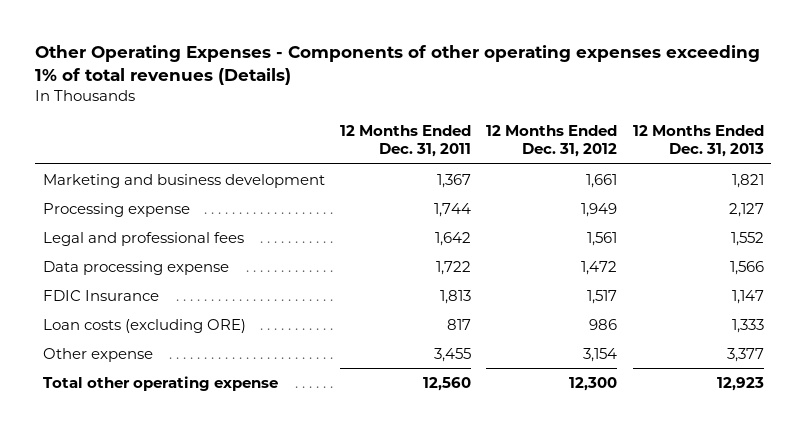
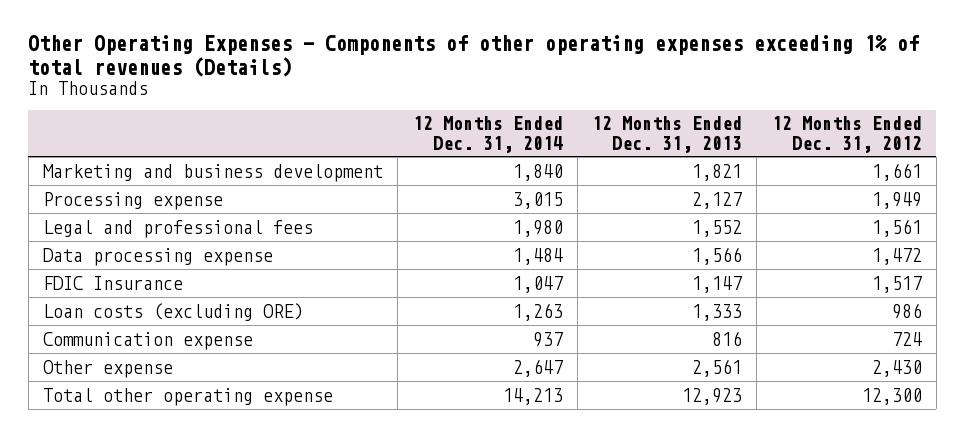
[340,124,472,158] 12 Months Ended Dec. 31, 2011 -> none
none -> [412,116,563,153] 12 Months Ended Dec. 31, 2014
none -> [42,331,253,350] Communication expense
[583,347,618,362] 3,154 -> [871,359,922,377] 2,430
[726,347,764,362] 3,377 -> [692,358,743,377] 2,561

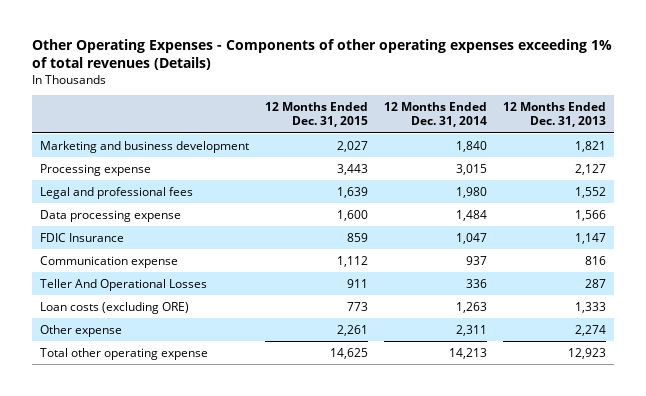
[771,116,922,153] 12 Months Ended Dec. 31, 2012 -> none
none -> [265,102,369,128] 12 Months Ended Dec. 31, 2015
none -> [40,278,208,291] Teller And Operational Losses
[42,302,303,321] Loan costs (excluding ORE) -> [40,301,190,314] Loan costs (excluding ORE)
[512,358,563,377] 2,647 -> [456,324,488,336] 2,311
[692,358,743,377] 2,561 -> [575,324,607,336] 2,274

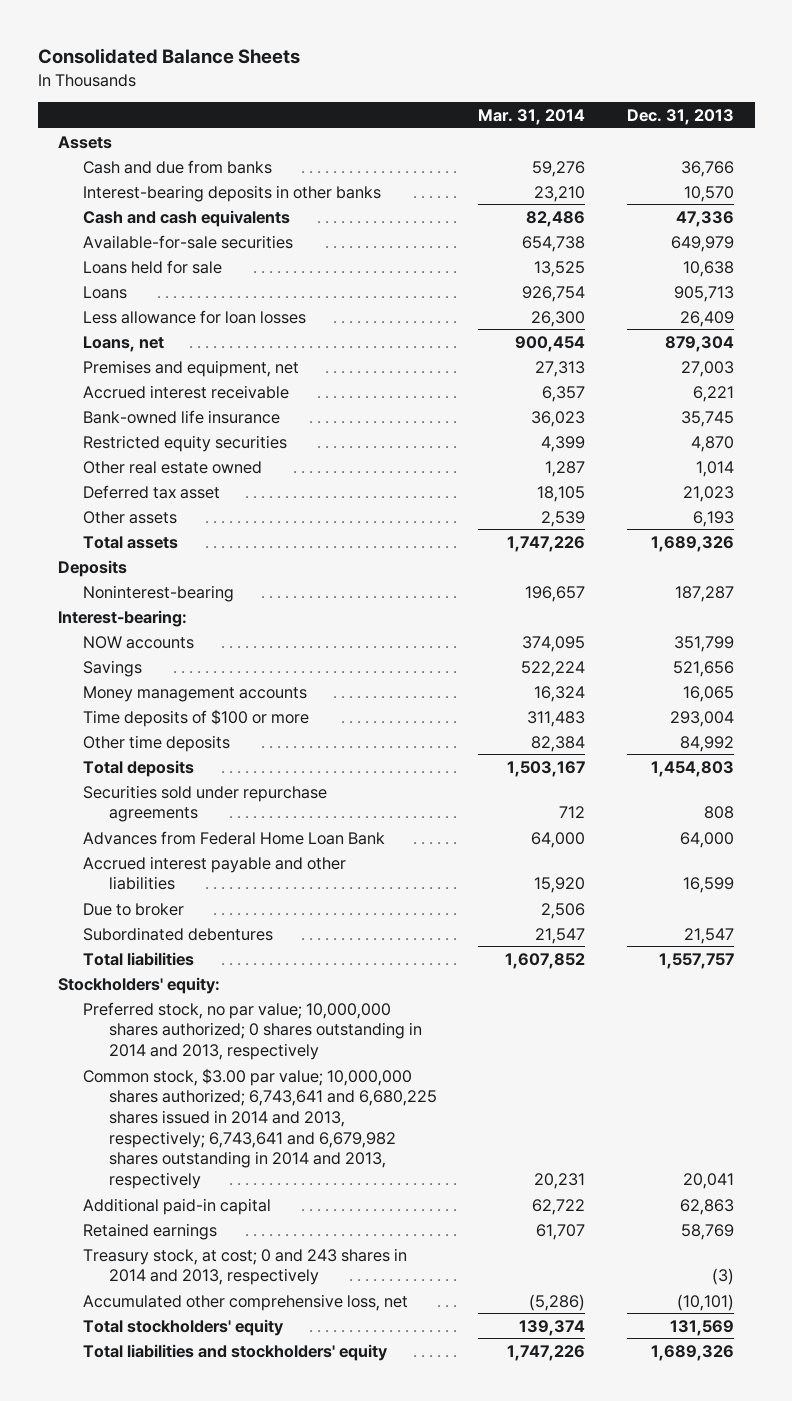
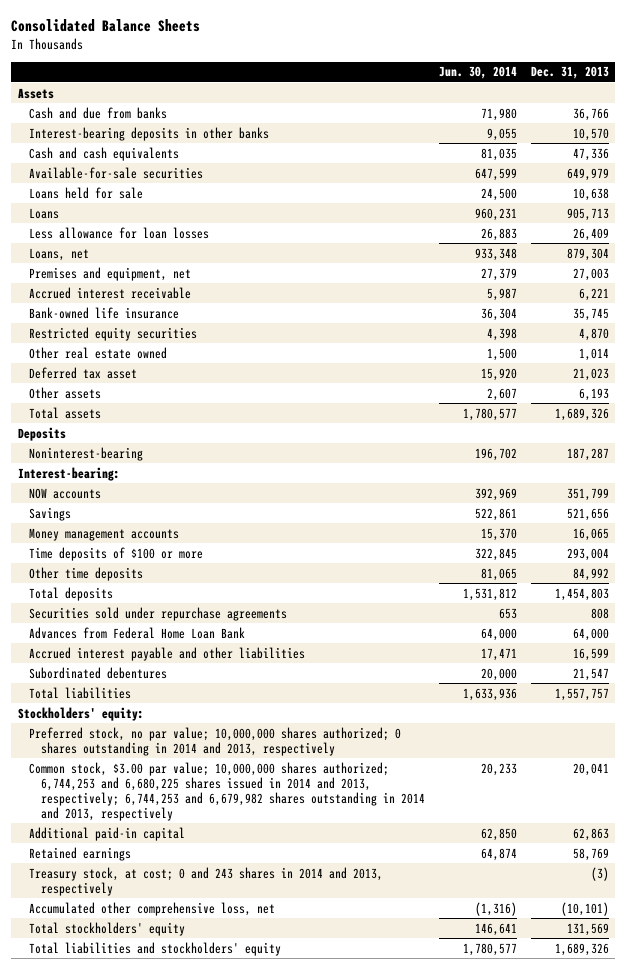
[478,109,586,126] Mar. 31, 2014 -> none
none -> [438,66,517,80] Jun. 30, 2014
[83,902,185,916] Due to broker -> none
[83,1067,437,1189] Common stock, $3.00 par value; 10,000,000 shares authorized; 6,743,641 and 6,680,225 shares issued in 2014 and 2013, respectively; 6,743,641 and 6,679,982 shares outstanding in 2014 and 2013, respectively -> [29,761,426,821] Common stock, $3.00 par value; 10,000,000 shares authorized; 6,744,253 and 6,680,225 shares issued in 2014 and 2013, respectively; 6,744,253 and 6,679,982 shares outstanding in 2014 and 2013, respectively

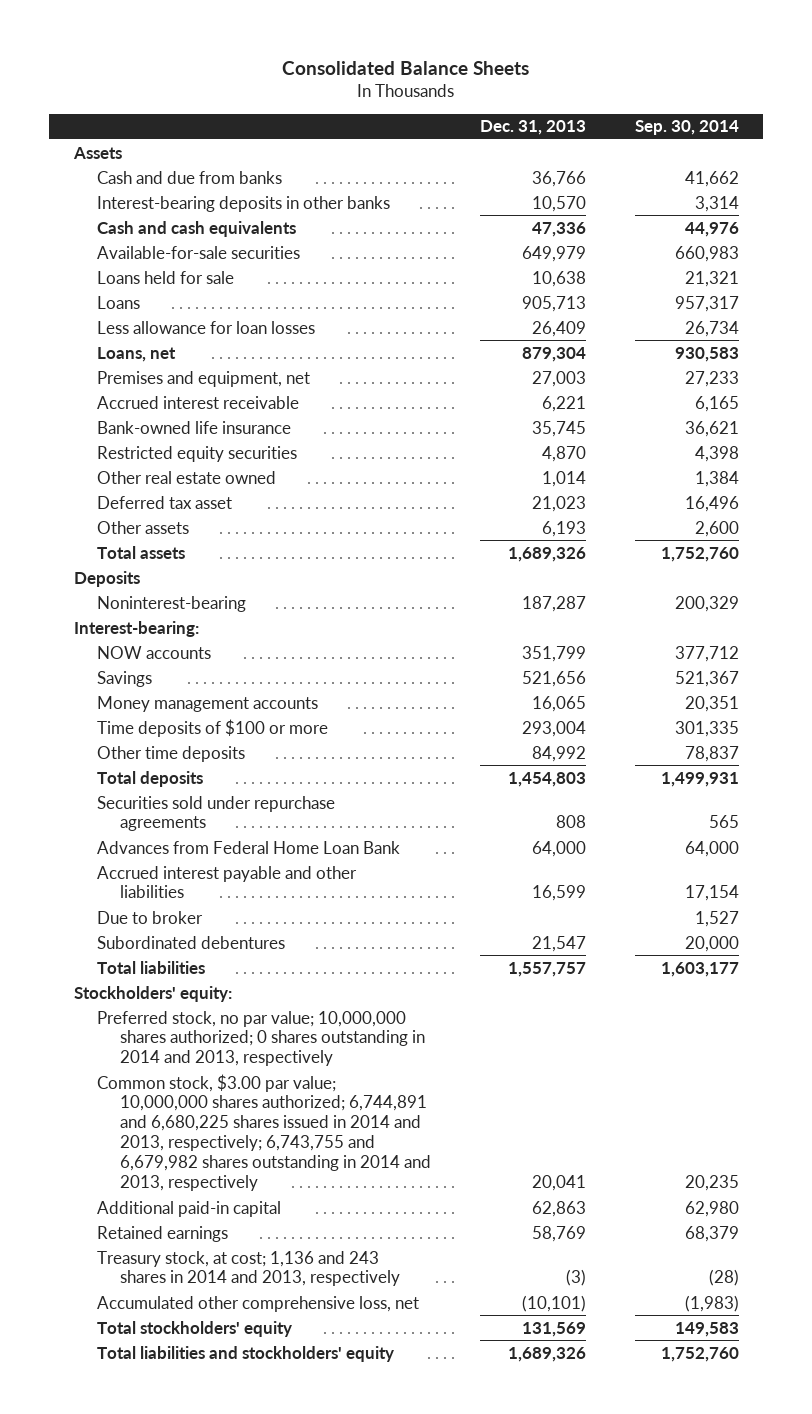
[438,66,517,80] Jun. 30, 2014 -> none
none -> [634,120,739,136] Sep. 30, 2014
none -> [96,910,203,924] Due to broker
[29,761,426,821] Common stock, $3.00 par value; 10,000,000 shares authorized; 6,744,253 and 6,680,225 shares issued in 2014 and 2013, respectively; 6,744,253 and 6,679,982 shares outstanding in 2014 and 2013, respectively -> [96,1073,431,1192] Common stock, $3.00 par value; 10,000,000 shares authorized; 6,744,891 and 6,680,225 shares issued in 2014 and 2013, respectively; 6,743,755 and 6,679,982 shares outstanding in 2014 and 2013, respectively
[29,866,384,896] Treasury stock, at cost; 0 and 243 shares in 2014 and 2013, respectively -> [96,1250,400,1287] Treasury stock, at cost; 1,136 and 243 shares in 2014 and 2013, respectively

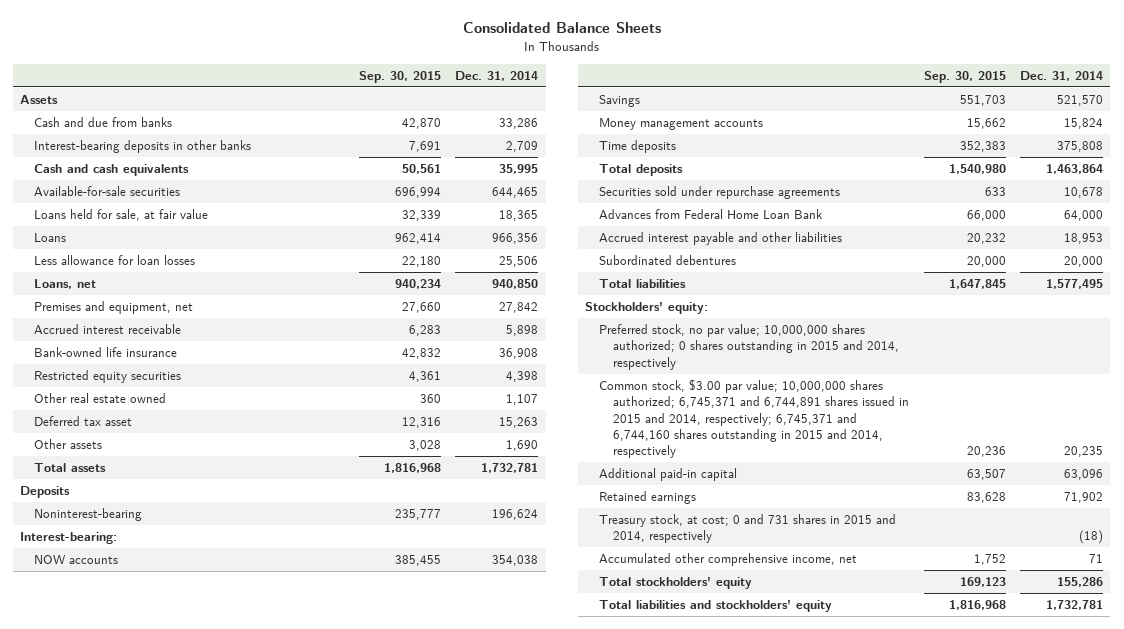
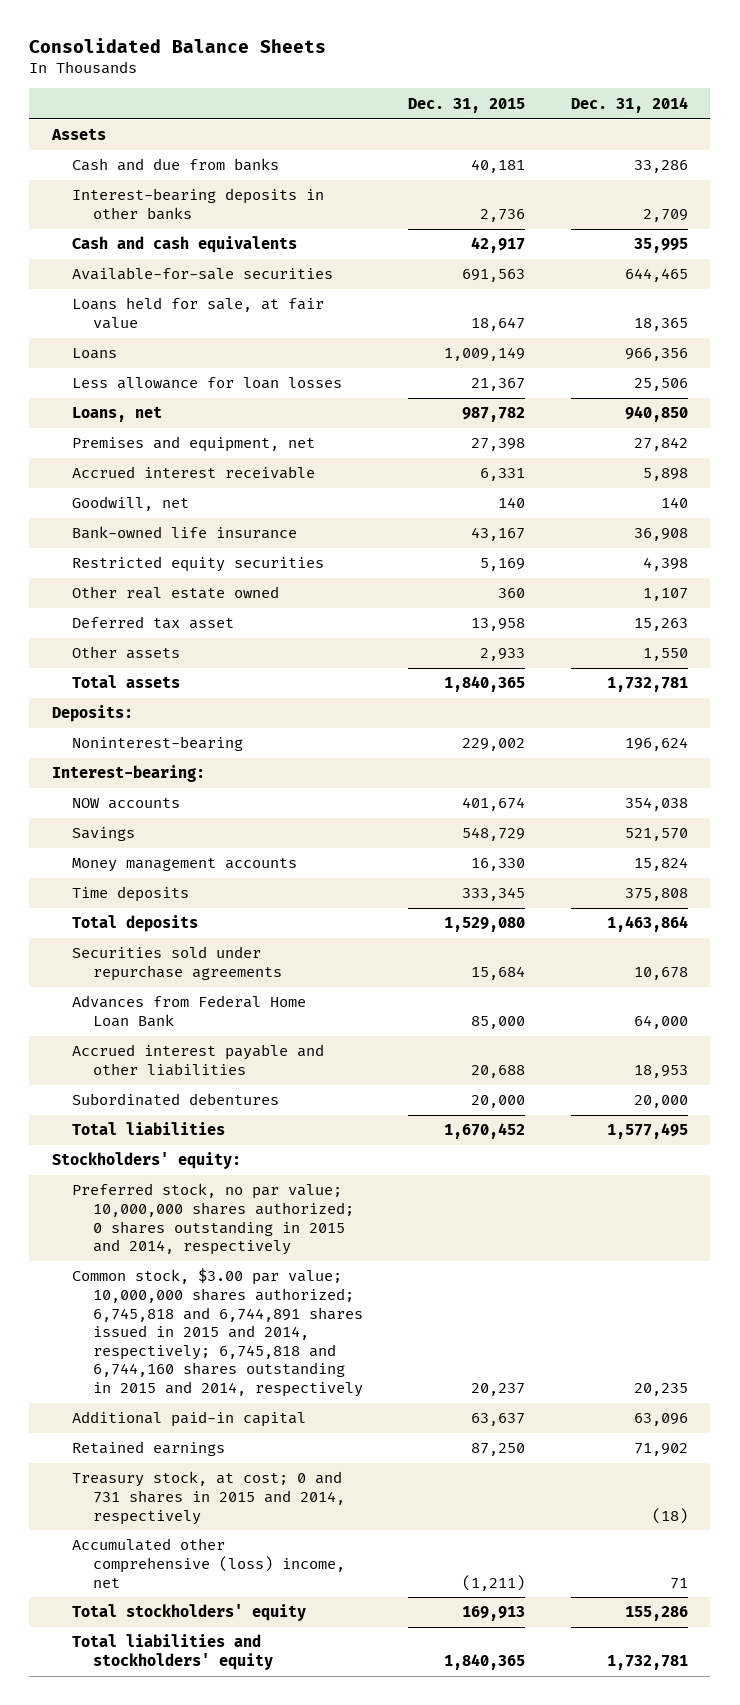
[358,71,441,84] Sep. 30, 2015 -> none
none -> [408,97,526,113] Dec. 31, 2015
none -> [72,496,190,512] Goodwill, net
[506,440,539,452] 1,690 -> [642,648,688,662] 1,550
[20,486,71,499] Deposits -> [51,705,133,723] Deposits:
[599,379,910,459] Common stock, $3.00 par value; 10,000,000 shares authorized; 6,745,371 and 6,744,891 shares issued in 2015 and 2014, respectively; 6,745,371 and 6,744,160 shares outstanding in 2015 and 2014, respectively -> [72,1268,363,1397] Common stock, $3.00 par value; 10,000,000 shares authorized; 6,745,818 and 6,744,891 shares issued in 2015 and 2014, respectively; 6,745,818 and 6,744,160 shares outstanding in 2015 and 2014, respectively
[599,553,858,567] Accumulated other comprehensive income, net -> [72,1538,345,1588] Accumulated other comprehensive (loss) income, net

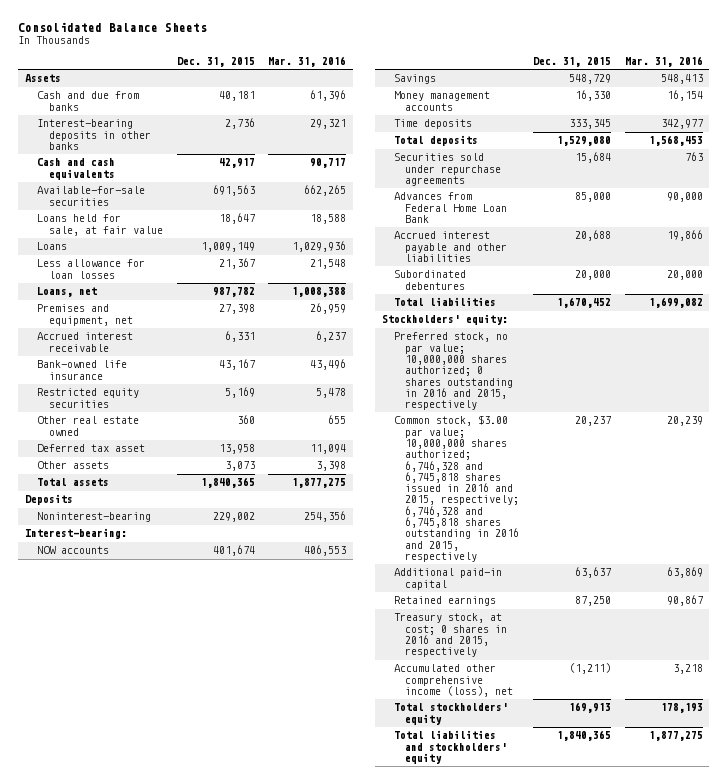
[570,96,688,113] Dec. 31, 2014 -> none
none -> [268,55,347,67] Mar. 31, 2016
[72,496,190,512] Goodwill, net -> none
[480,648,526,662] 2,933 -> [224,461,255,472] 3,073
[51,705,133,723] Deposits: -> [25,494,74,506] Deposits
[72,1183,354,1256] Preferred stock, no par value; 10,000,000 shares authorized; 0 shares outstanding in 2015 and 2014, respectively -> [393,332,514,411] Preferred stock, no par value; 10,000,000 shares authorized; 0 shares outstanding in 2016 and 2015, respectively
[72,1268,363,1397] Common stock, $3.00 par value; 10,000,000 shares authorized; 6,745,818 and 6,744,891 shares issued in 2015 and 2014, respectively; 6,745,818 and 6,744,160 shares outstanding in 2015 and 2014, respectively -> [393,415,520,562] Common stock, $3.00 par value; 10,000,000 shares authorized; 6,746,328 and 6,745,818 shares issued in 2016 and 2015, respectively; 6,746,328 and 6,745,818 shares outstanding in 2016 and 2015, respectively
[72,1471,345,1525] Treasury stock, at cost; 0 and 731 shares in 2015 and 2014, respectively -> [393,613,508,658] Treasury stock, at cost; 0 shares in 2016 and 2015, respectively
[72,1538,345,1588] Accumulated other comprehensive (loss) income, net -> [393,664,514,697] Accumulated other comprehensive income (loss), net

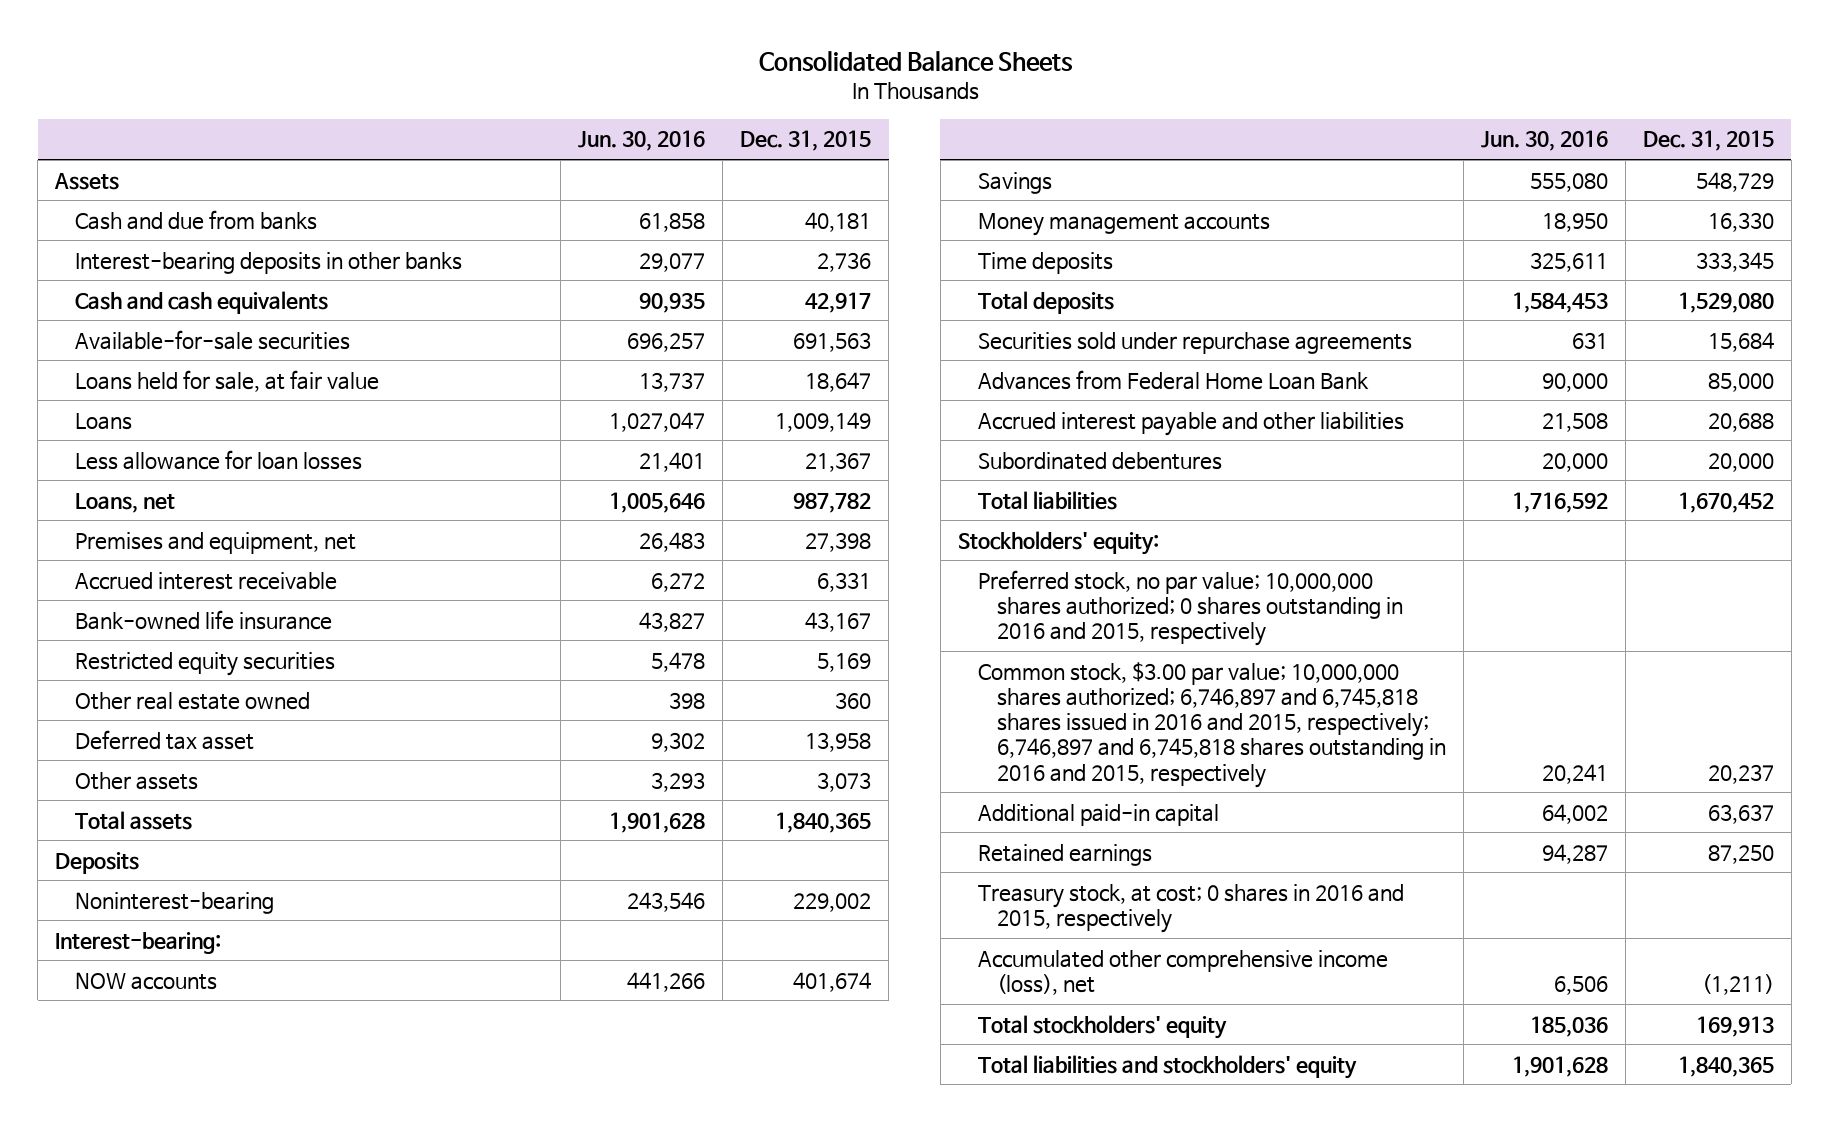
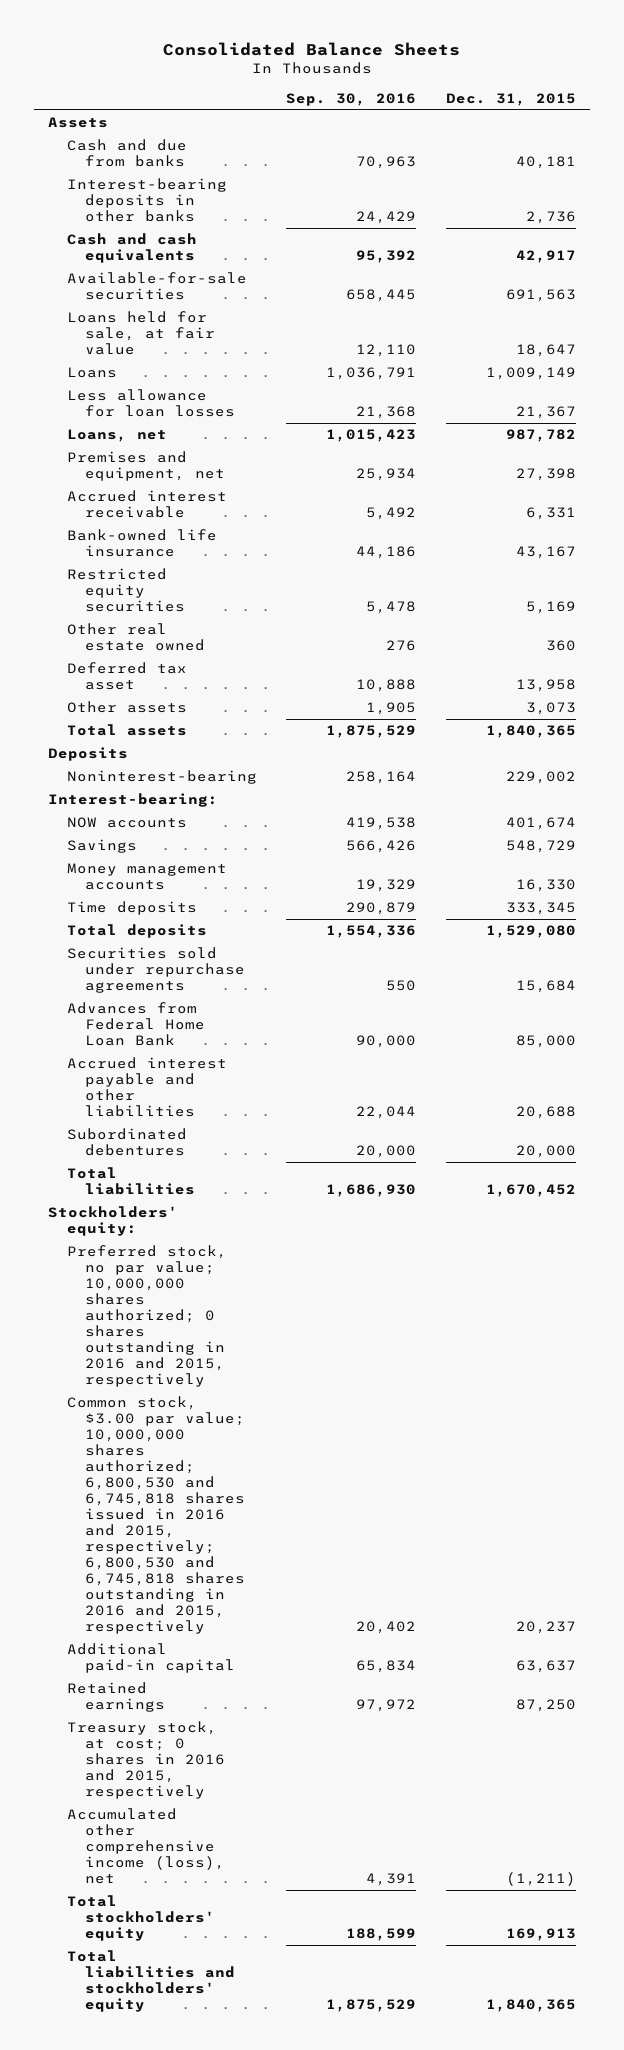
[578,130,706,152] Jun. 30, 2016 -> none
none -> [286,92,417,106] Sep. 30, 2016
[977,661,1447,788] Common stock, $3.00 par value; 10,000,000 shares authorized; 6,746,897 and 6,745,818 shares issued in 2016 and 2015, respectively; 6,746,897 and 6,745,818 shares outstanding in 2016 and 2015, respectively -> [66,1396,245,1635] Common stock, $3.00 par value; 10,000,000 shares authorized; 6,800,530 and 6,745,818 shares issued in 2016 and 2015, respectively; 6,800,530 and 6,745,818 shares outstanding in 2016 and 2015, respectively

